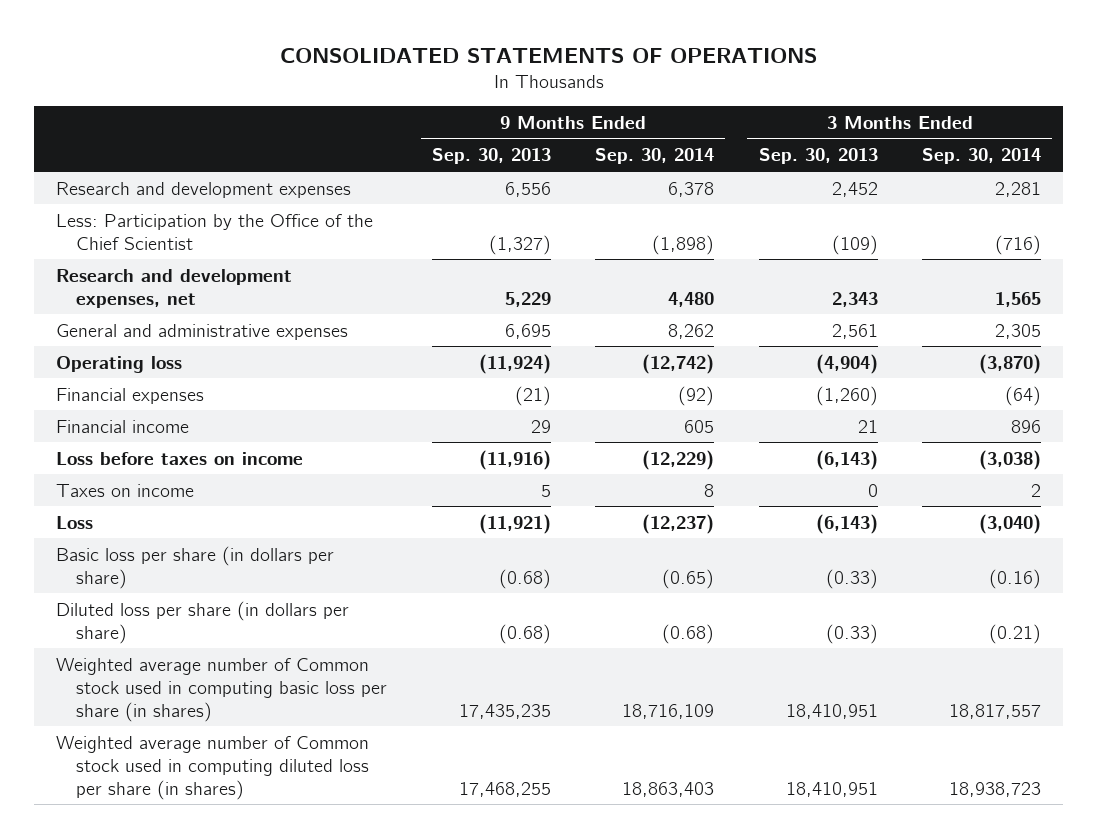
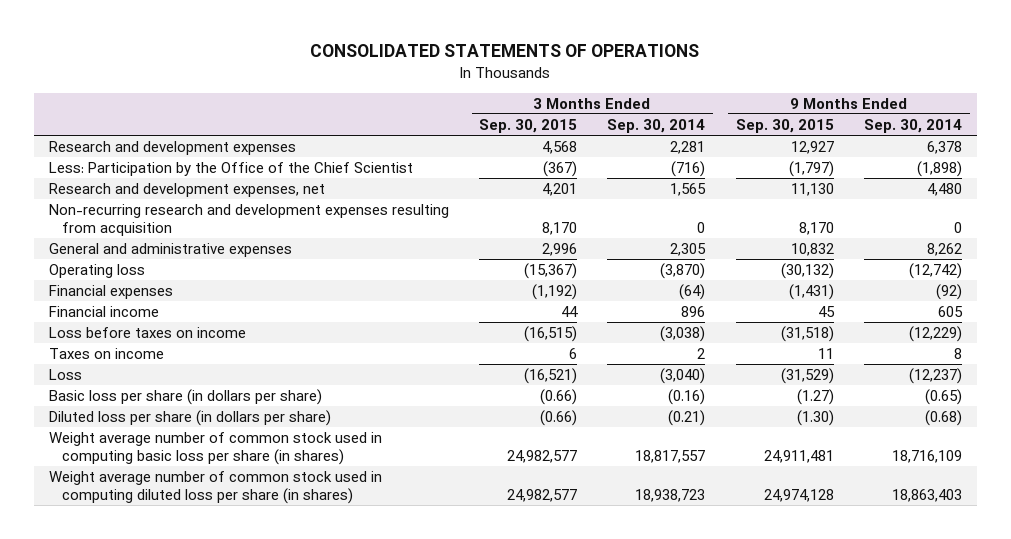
[431,148,551,165] Sep. 30, 2013 -> none
[758,148,878,165] Sep. 30, 2013 -> none
none -> [479,118,578,133] Sep. 30, 2015
none -> [735,118,834,133] Sep. 30, 2015
none -> [49,204,450,236] Non-recurring research and development expenses resulting from acquisition
[56,657,388,722] Weighted average number of Common stock used in computing basic loss per share (in shares) -> [49,432,383,465] Weight average number of common stock used in computing basic loss per share (in shares)
[56,735,370,800] Weighted average number of Common stock used in computing diluted loss per share (in shares) -> [49,471,383,504] Weight average number of common stock used in computing diluted loss per share (in shares)

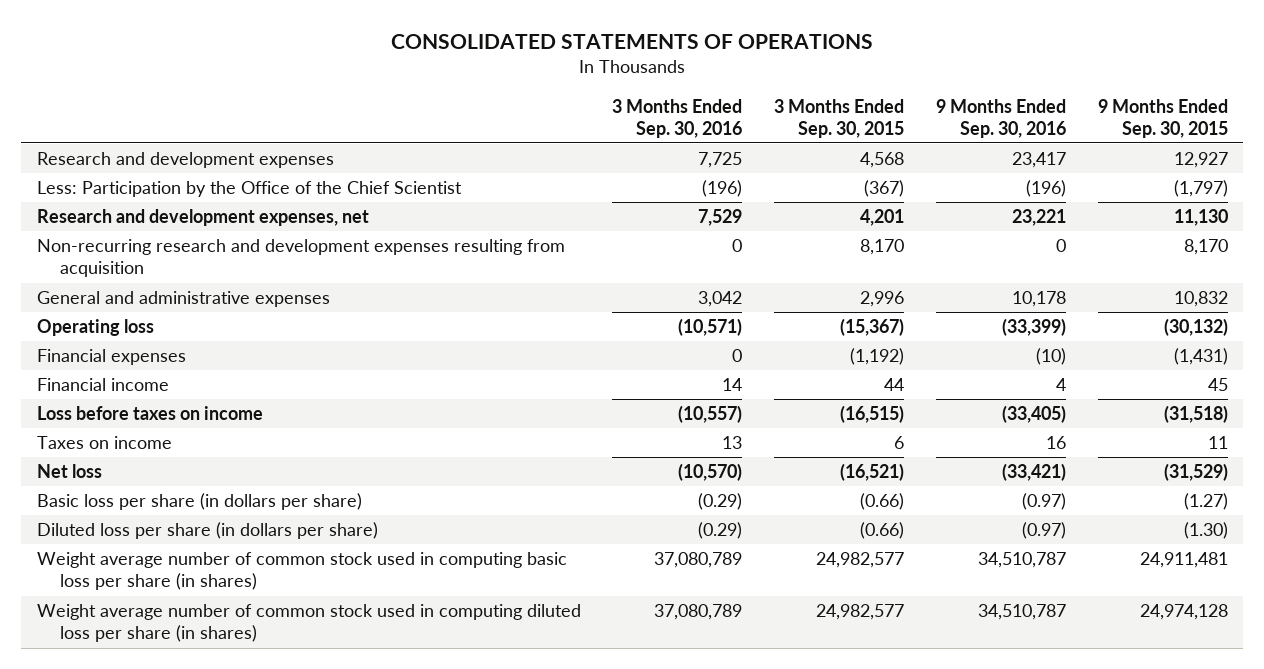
[607,118,706,133] Sep. 30, 2014 -> none
[863,118,962,133] Sep. 30, 2014 -> none
none -> [612,98,743,138] 3 Months Ended Sep. 30, 2016
none -> [935,98,1066,138] 9 Months Ended Sep. 30, 2016
[49,369,83,381] Loss -> [36,464,102,479] Net loss

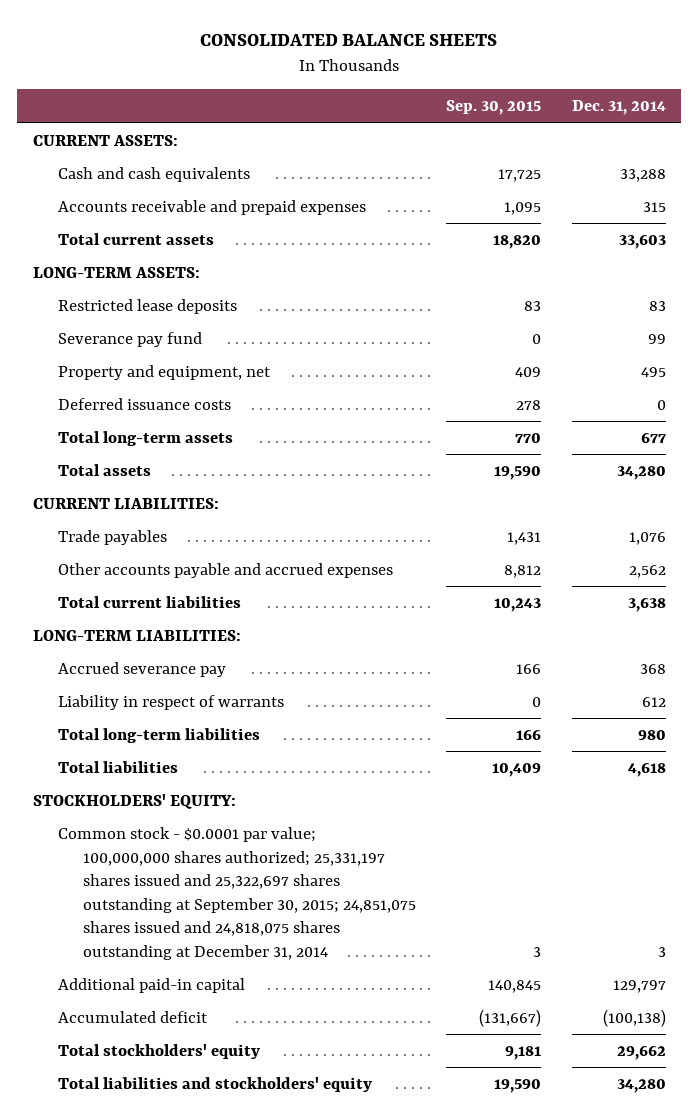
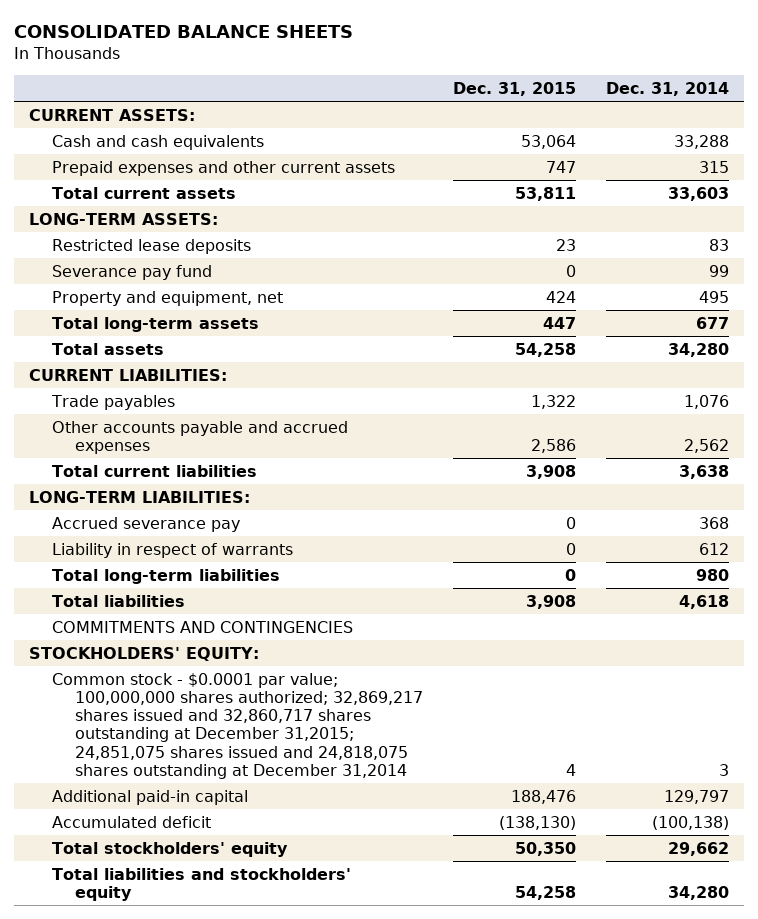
[446,100,542,116] Sep. 30, 2015 -> none
none -> [452,81,576,96] Dec. 31, 2015
[57,199,366,215] Accounts receivable and prepaid expenses -> [52,160,396,176] Prepaid expenses and other current assets
[57,397,231,410] Deferred issuance costs -> none
none -> [52,620,354,633] COMMITMENTS AND CONTINGENCIES
[57,826,416,960] Common stock - $0.0001 par value; 100,000,000 shares authorized; 25,331,197 shares issued and 25,322,697 shares outstanding at September 30, 2015; 24,851,075 shares issued and 24,818,075 shares outstanding at December 31, 2014 -> [52,672,423,779] Common stock - $0.0001 par value; 100,000,000 shares authorized; 32,869,217 shares issued and 32,860,717 shares outstanding at December 31,2015; 24,851,075 shares issued and 24,818,075 shares outstanding at December 31,2014

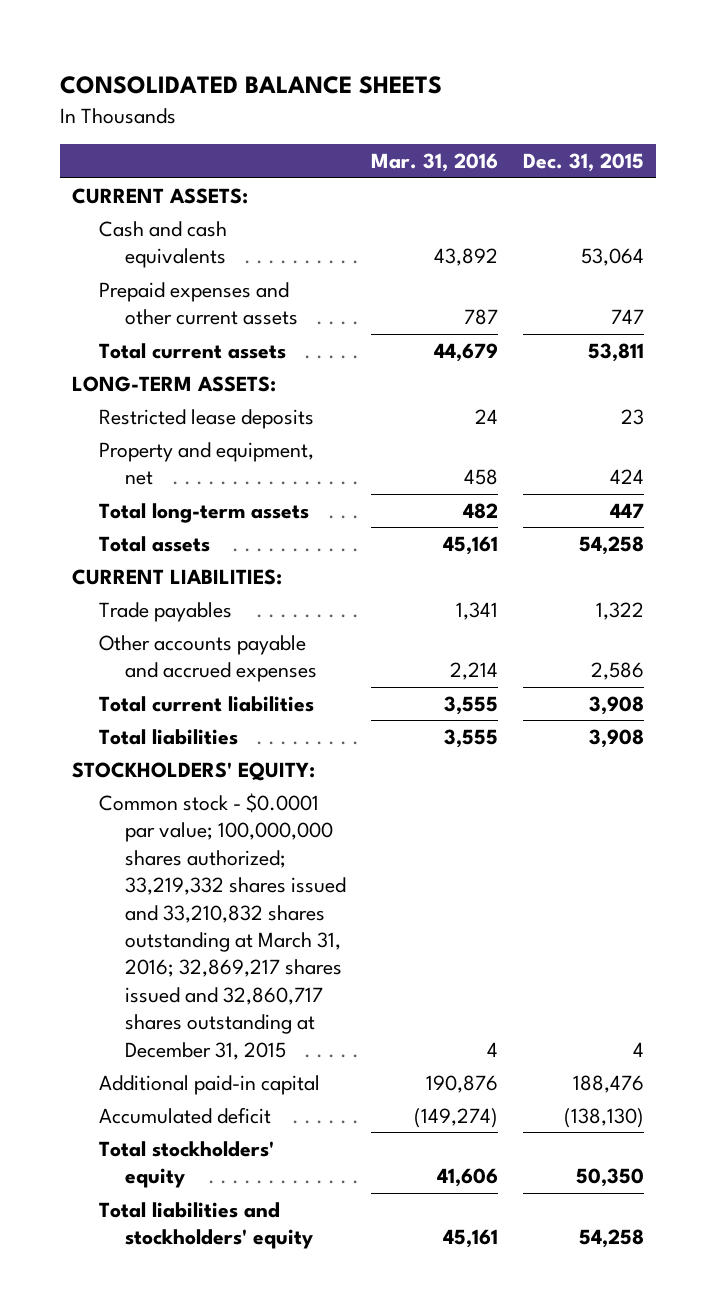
[605,81,729,96] Dec. 31, 2014 -> none
none -> [371,153,499,173] Mar. 31, 2016
[52,264,213,280] Severance pay fund -> none
[29,490,251,503] LONG-TERM LIABILITIES: -> none
[52,516,241,532] Accrued severance pay -> none
[52,542,294,558] Liability in respect of warrants -> none
[52,568,281,584] Total long-term liabilities -> none
[52,620,354,633] COMMITMENTS AND CONTINGENCIES -> none
[52,672,423,779] Common stock - $0.0001 par value; 100,000,000 shares authorized; 32,869,217 shares issued and 32,860,717 shares outstanding at December 31,2015; 24,851,075 shares issued and 24,818,075 shares outstanding at December 31,2014 -> [98,792,347,1060] Common stock - $0.0001 par value; 100,000,000 shares authorized; 33,219,332 shares issued and 33,210,832 shares outstanding at March 31, 2016; 32,869,217 shares issued and 32,860,717 shares outstanding at December 31, 2015

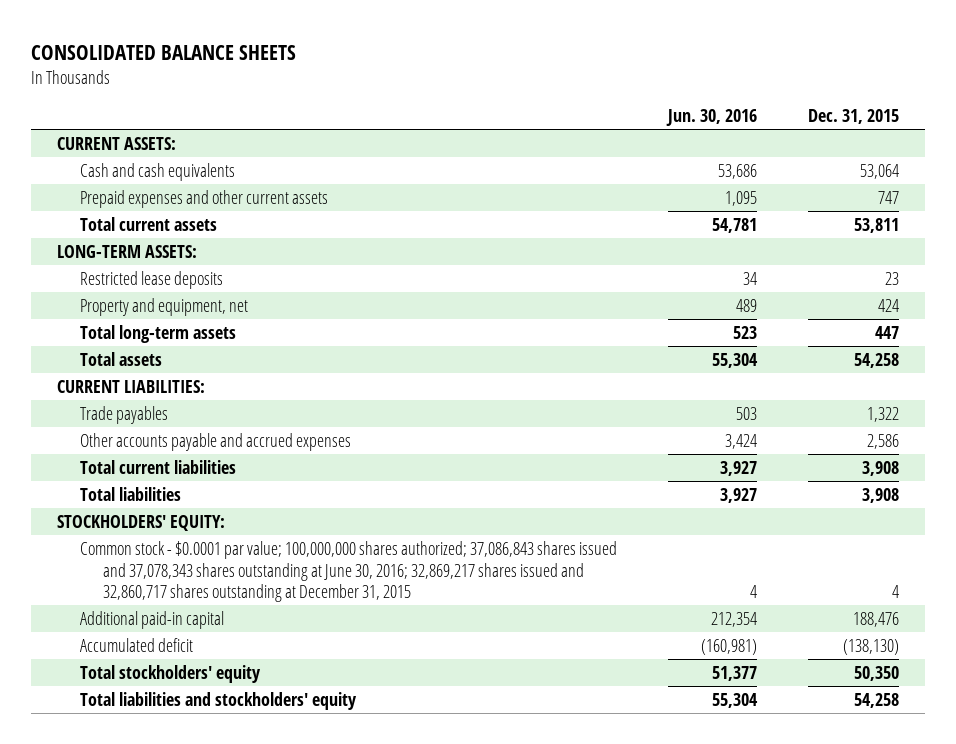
[371,153,499,173] Mar. 31, 2016 -> none
none -> [666,109,758,127] Jun. 30, 2016
[98,792,347,1060] Common stock - $0.0001 par value; 100,000,000 shares authorized; 33,219,332 shares issued and 33,210,832 shares outstanding at March 31, 2016; 32,869,217 shares issued and 32,860,717 shares outstanding at December 31, 2015 -> [79,540,617,603] Common stock - $0.0001 par value; 100,000,000 shares authorized; 37,086,843 shares issued and 37,078,343 shares outstanding at June 30, 2016; 32,869,217 shares issued and 32,860,717 shares outstanding at December 31, 2015

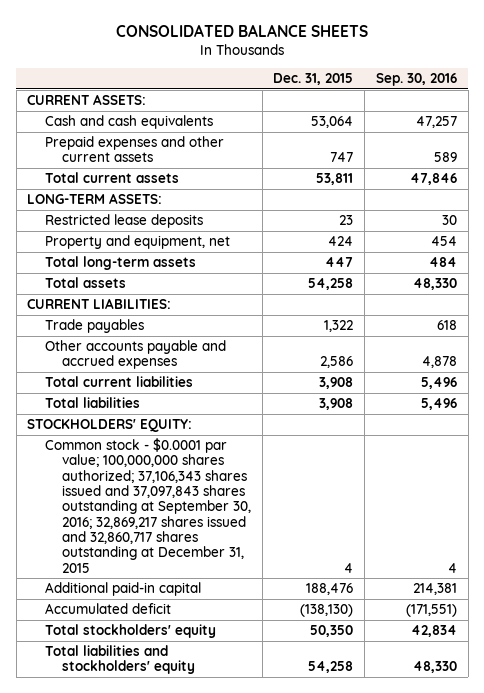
[666,109,758,127] Jun. 30, 2016 -> none
none -> [375,73,457,87] Sep. 30, 2016
[79,540,617,603] Common stock - $0.0001 par value; 100,000,000 shares authorized; 37,086,843 shares issued and 37,078,343 shares outstanding at June 30, 2016; 32,869,217 shares issued and 32,860,717 shares outstanding at December 31, 2015 -> [44,438,252,573] Common stock - $0.0001 par value; 100,000,000 shares authorized; 37,106,343 shares issued and 37,097,843 shares outstanding at September 30, 2016; 32,869,217 shares issued and 32,860,717 shares outstanding at December 31, 2015

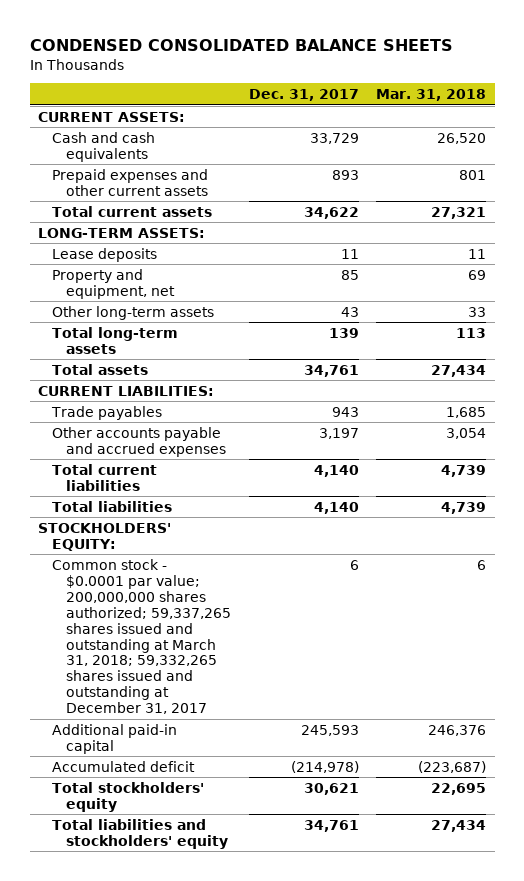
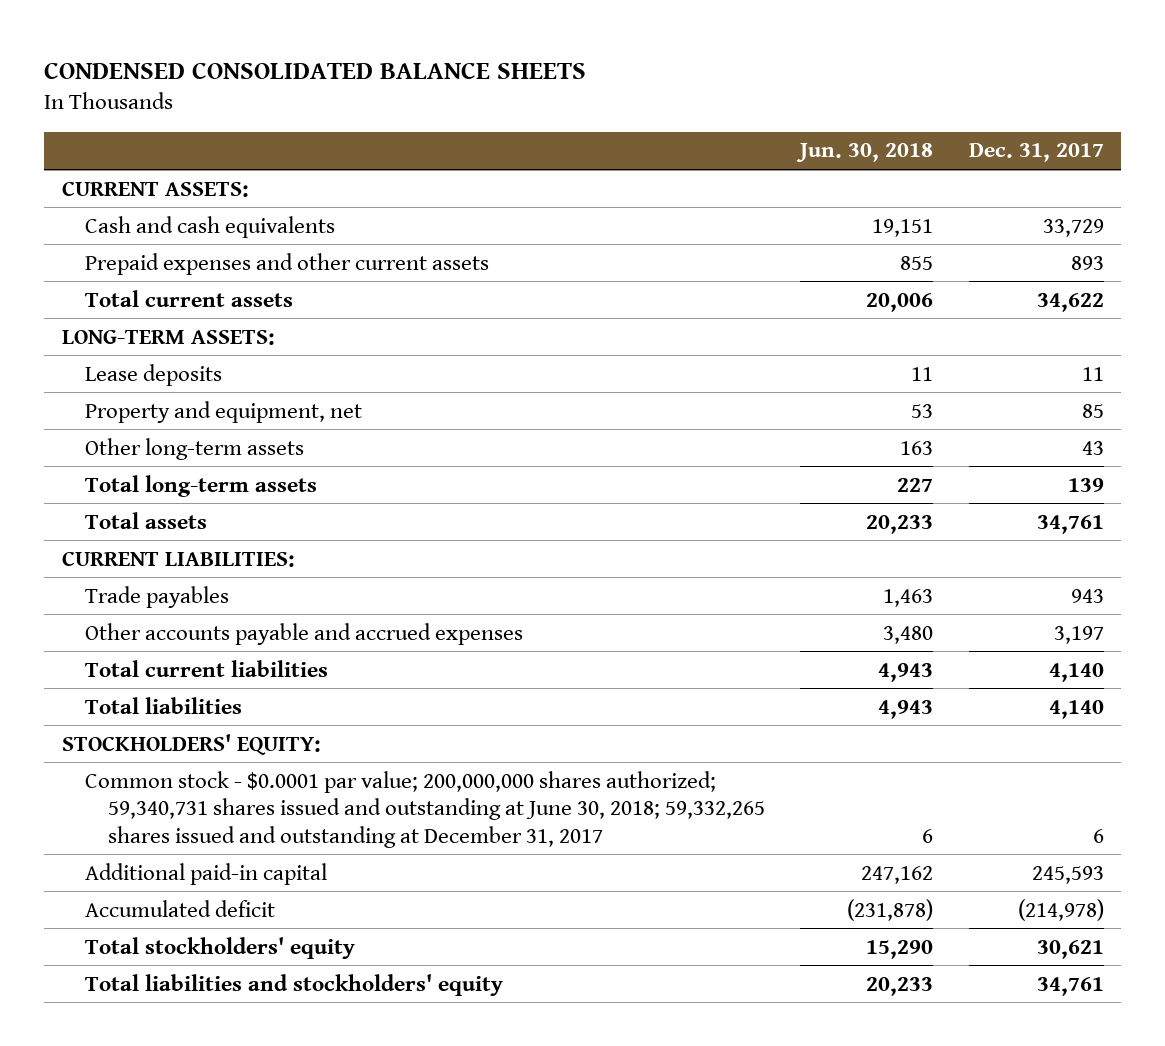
[375,89,486,102] Mar. 31, 2018 -> none
none -> [796,143,934,163] Jun. 30, 2018
[52,558,232,715] Common stock - $0.0001 par value; 200,000,000 shares authorized; 59,337,265 shares issued and outstanding at March 31, 2018; 59,332,265 shares issued and outstanding at December 31, 2017 -> [84,770,765,848] Common stock - $0.0001 par value; 200,000,000 shares authorized; 59,340,731 shares issued and outstanding at June 30, 2018; 59,332,265 shares issued and outstanding at December 31, 2017

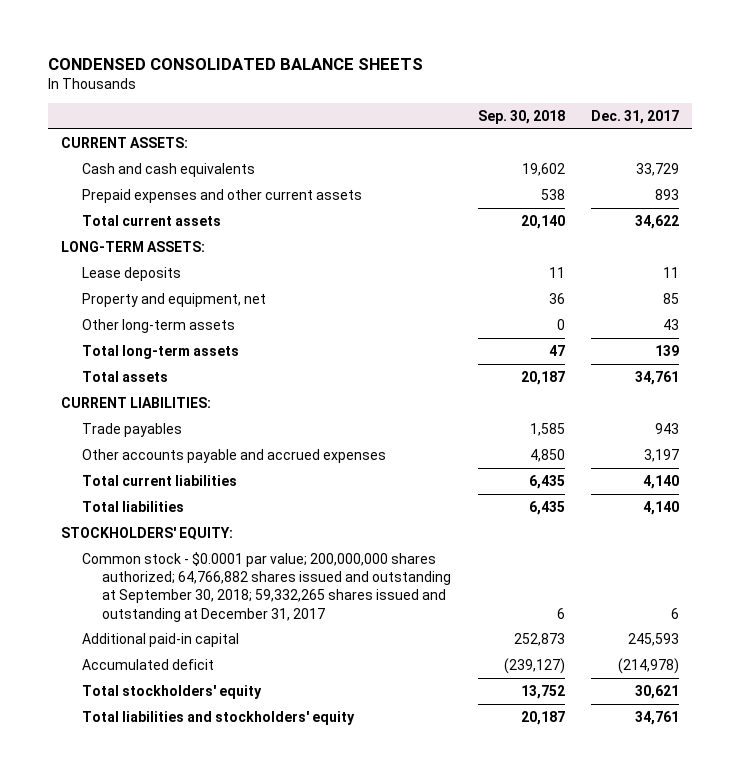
[796,143,934,163] Jun. 30, 2018 -> none
none -> [477,109,565,124] Sep. 30, 2018
[84,770,765,848] Common stock - $0.0001 par value; 200,000,000 shares authorized; 59,340,731 shares issued and outstanding at June 30, 2018; 59,332,265 shares issued and outstanding at December 31, 2017 -> [81,551,452,622] Common stock - $0.0001 par value; 200,000,000 shares authorized; 64,766,882 shares issued and outstanding at September 30, 2018; 59,332,265 shares issued and outstanding at December 31, 2017

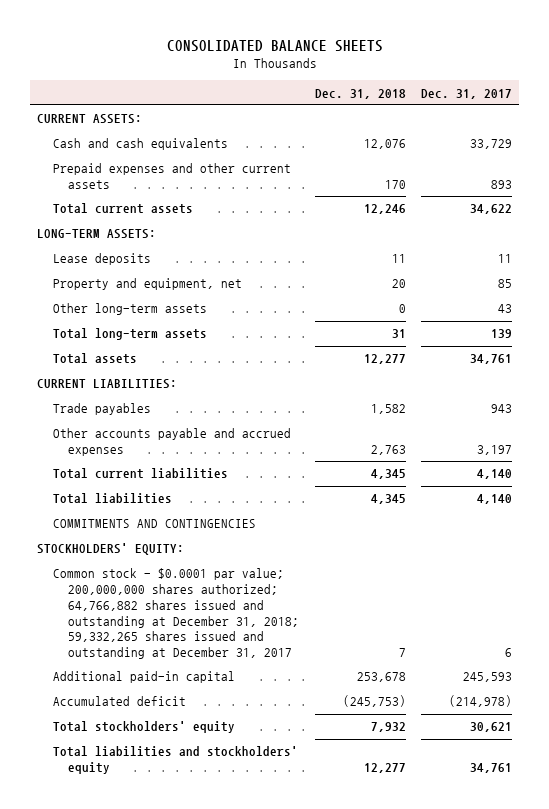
[47,57,423,70] CONDENSED CONSOLIDATED BALANCE SHEETS -> [166,39,383,52] CONSOLIDATED BALANCE SHEETS
[477,109,565,124] Sep. 30, 2018 -> none
none -> [314,88,406,99] Dec. 31, 2018
none -> [52,519,256,529] COMMITMENTS AND CONTINGENCIES
[81,551,452,622] Common stock - $0.0001 par value; 200,000,000 shares authorized; 64,766,882 shares issued and outstanding at September 30, 2018; 59,332,265 shares issued and outstanding at December 31, 2017 -> [52,568,300,660] Common stock - $0.0001 par value; 200,000,000 shares authorized; 64,766,882 shares issued and outstanding at December 31, 2018; 59,332,265 shares issued and outstanding at December 31, 2017

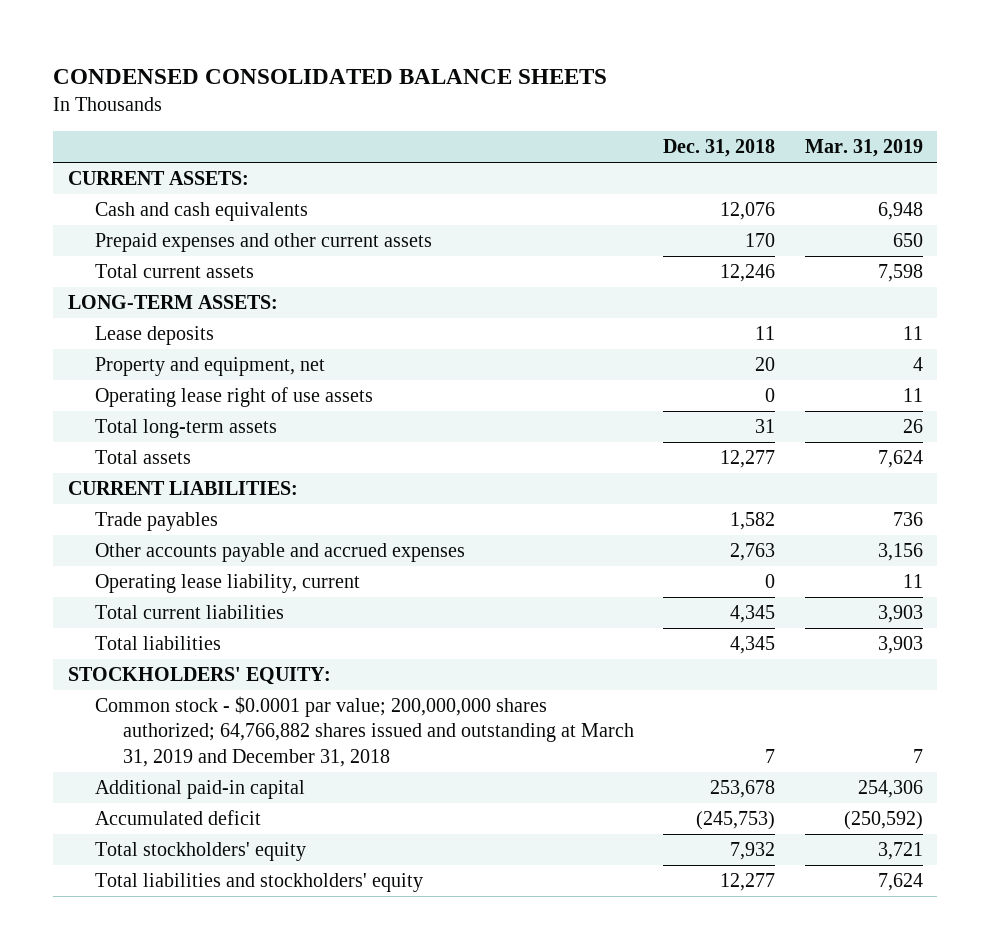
[166,39,383,52] CONSOLIDATED BALANCE SHEETS -> [53,69,608,85] CONDENSED CONSOLIDATED BALANCE SHEETS
[420,88,512,99] Dec. 31, 2017 -> none
none -> [804,139,923,158] Mar. 31, 2019
[52,303,207,316] Other long-term assets -> none
none -> [95,386,374,407] Operating lease right of use assets
none -> [95,573,361,593] Operating lease liability, current
[52,519,256,529] COMMITMENTS AND CONTINGENCIES -> none
[52,568,300,660] Common stock - $0.0001 par value; 200,000,000 shares authorized; 64,766,882 shares issued and outstanding at December 31, 2018; 59,332,265 shares issued and outstanding at December 31, 2017 -> [95,695,634,767] Common stock - $0.0001 par value; 200,000,000 shares authorized; 64,766,882 shares issued and outstanding at March 31, 2019 and December 31, 2018

